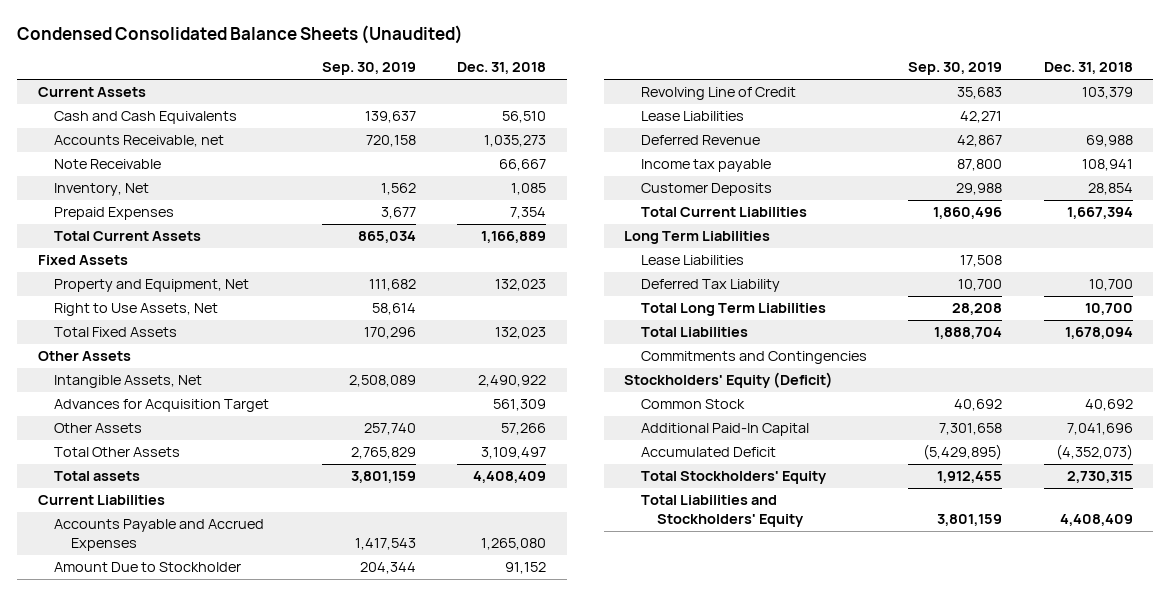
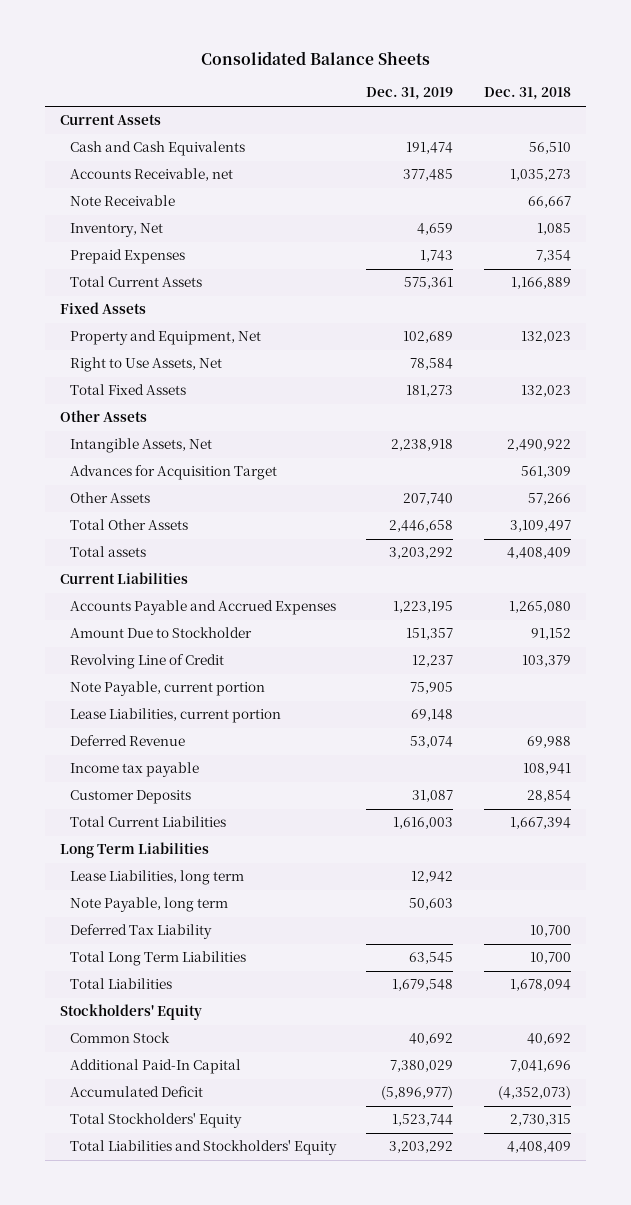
[17,25,464,45] Condensed Consolidated Balance Sheets (Unaudited) -> [200,51,430,66] Consolidated Balance Sheets
[321,62,416,76] Sep. 30, 2019 -> none
none -> [366,87,454,101] Dec. 31, 2019
none -> [69,681,265,697] Note Payable, current portion
[640,111,744,122] Lease Liabilities -> [69,708,281,724] Lease Liabilities, current portion
[640,255,744,266] Lease Liabilities -> [69,870,244,886] Lease Liabilities, long term
none -> [69,897,228,913] Note Payable, long term
[640,351,867,365] Commitments and Contingencies -> none
[624,372,834,389] Stockholders' Equity (Deficit) -> [60,1004,203,1021] Stockholders' Equity

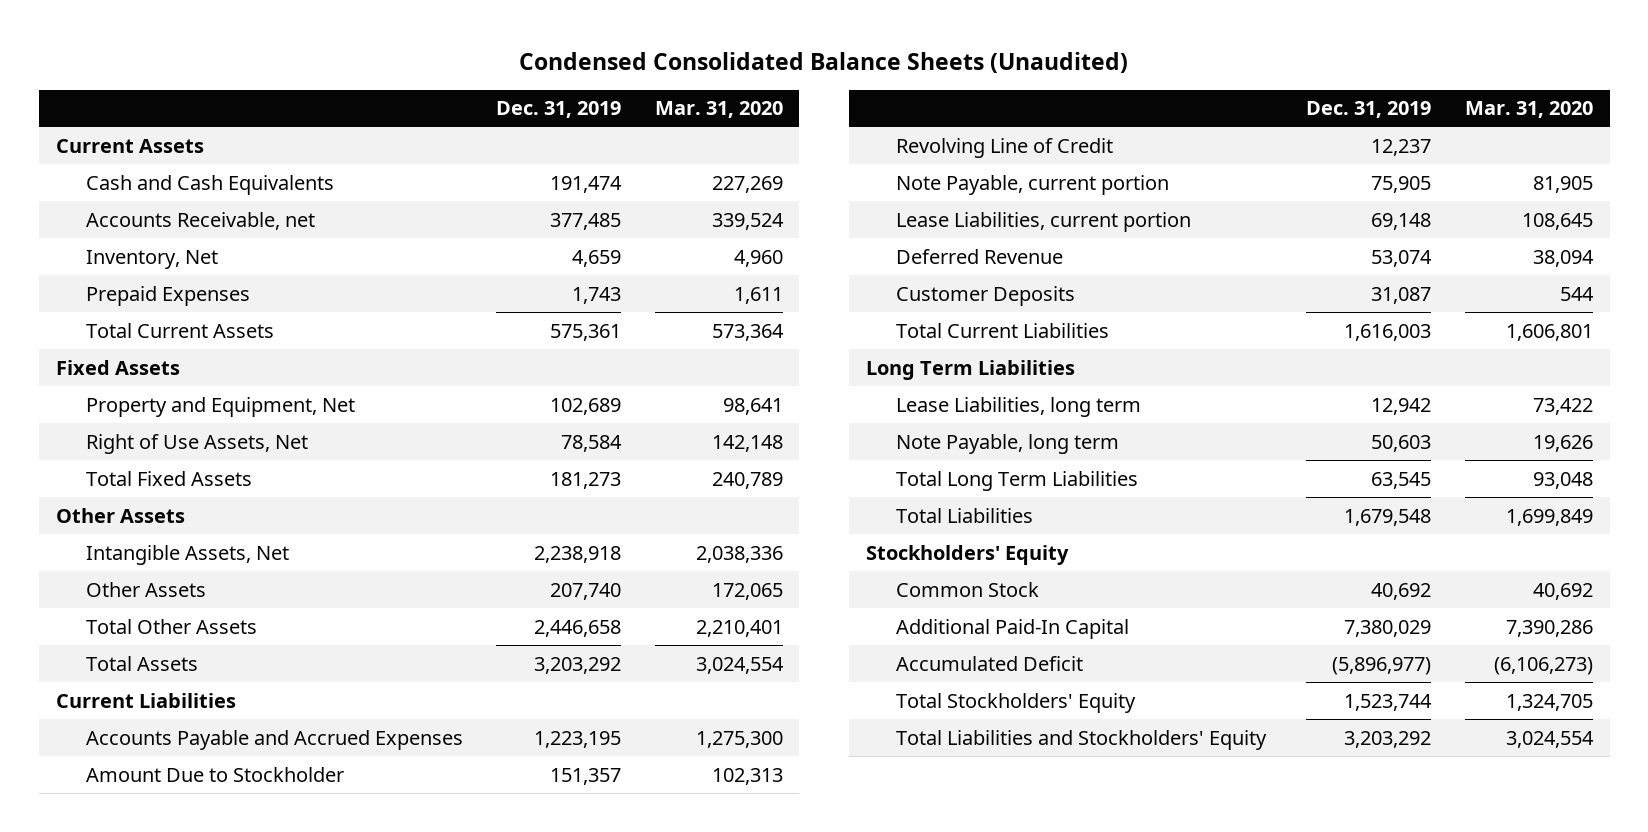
[200,51,430,66] Consolidated Balance Sheets -> [519,51,1129,73] Condensed Consolidated Balance Sheets (Unaudited)
[483,87,571,101] Dec. 31, 2018 -> none
none -> [654,101,783,119] Mar. 31, 2020
[69,195,175,207] Note Receivable -> none
[69,357,222,373] Right to Use Assets, Net -> [85,433,308,454] Right of Use Assets, Net
[69,465,277,481] Advances for Acquisition Target -> none
[69,546,146,558] Total assets -> [85,655,198,671] Total Assets
[69,762,199,778] Income tax payable -> none
[69,924,212,940] Deferred Tax Liability -> none

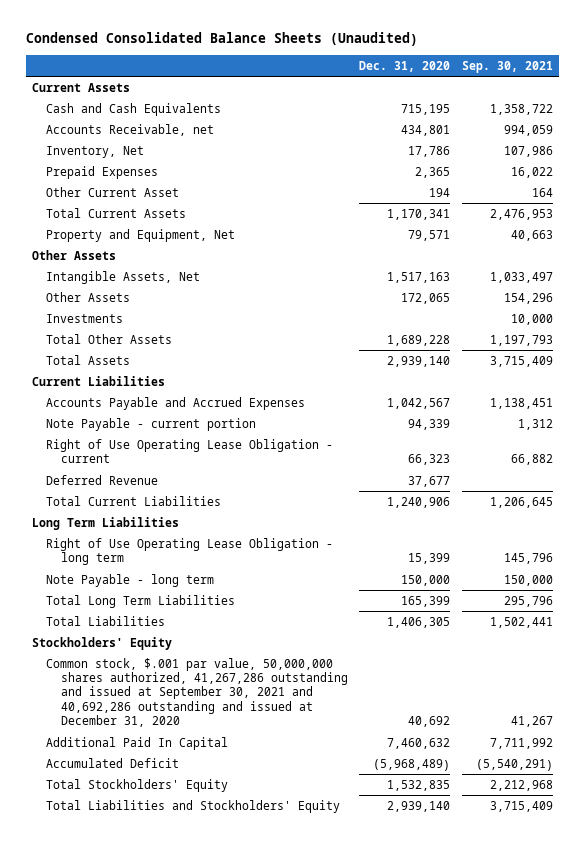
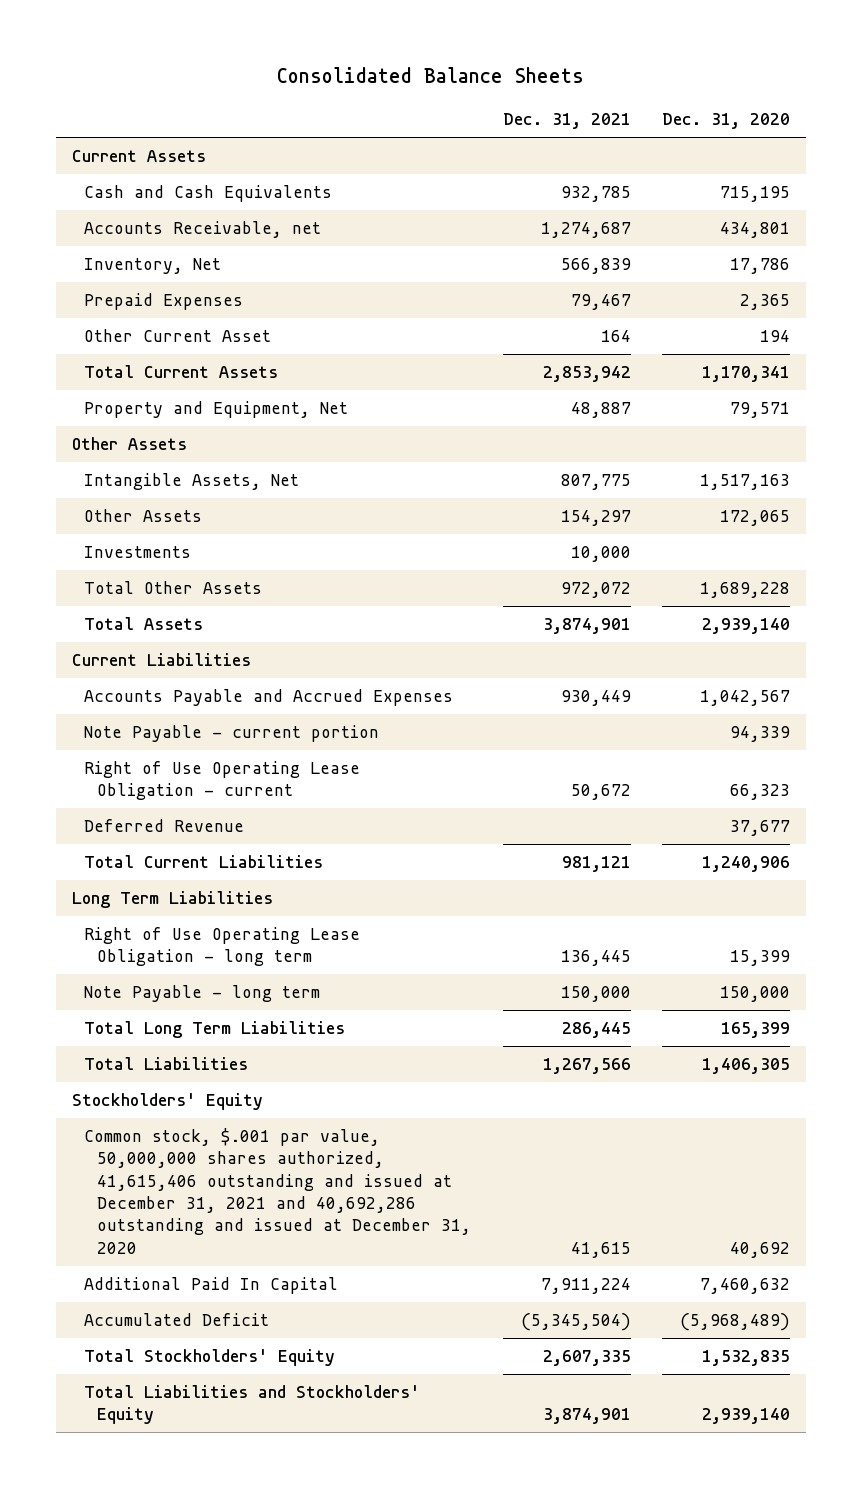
[25,32,418,47] Condensed Consolidated Balance Sheets (Unaudited) -> [276,67,584,84] Consolidated Balance Sheets
[461,60,553,73] Sep. 30, 2021 -> none
none -> [502,113,631,130] Dec. 31, 2021
[46,657,348,728] Common stock, $.001 par value, 50,000,000 shares authorized, 41,267,286 outstanding and issued at September 30, 2021 and 40,692,286 outstanding and issued at December 31, 2020 -> [84,1128,471,1254] Common stock, $.001 par value, 50,000,000 shares authorized, 41,615,406 outstanding and issued at December 31, 2021 and 40,692,286 outstanding and issued at December 31, 2020

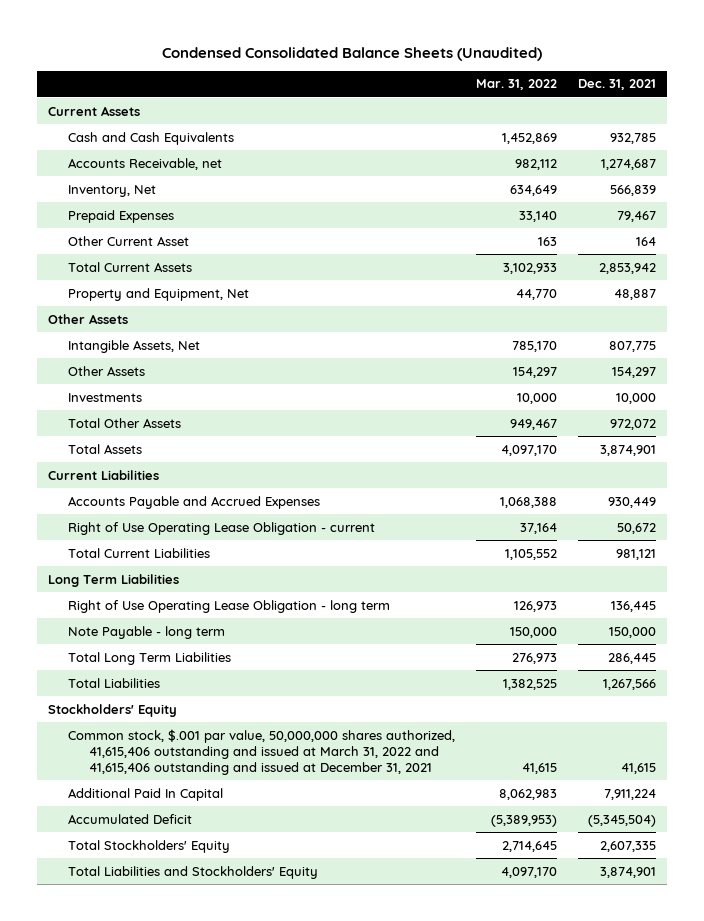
[276,67,584,84] Consolidated Balance Sheets -> [162,46,543,61] Condensed Consolidated Balance Sheets (Unaudited)
[662,113,791,130] Dec. 31, 2020 -> none
none -> [476,79,558,91] Mar. 31, 2022
[84,725,380,743] Note Payable - current portion -> none
[84,819,245,833] Deferred Revenue -> none
[84,1128,471,1254] Common stock, $.001 par value, 50,000,000 shares authorized, 41,615,406 outstanding and issued at December 31, 2021 and 40,692,286 outstanding and issued at December 31, 2020 -> [68,728,456,775] Common stock, $.001 par value, 50,000,000 shares authorized, 41,615,406 outstanding and issued at March 31, 2022 and 41,615,406 outstanding and issued at December 31, 2021

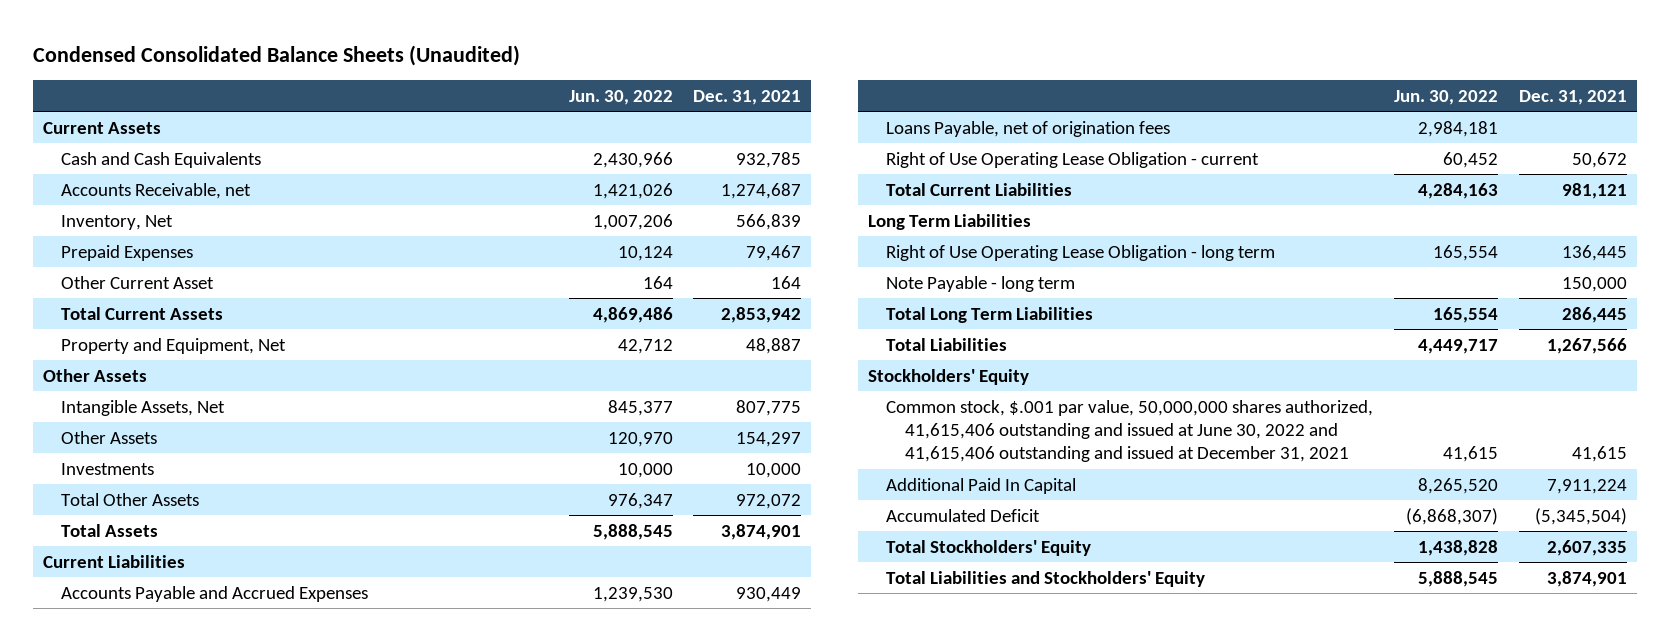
[476,79,558,91] Mar. 31, 2022 -> none
none -> [568,89,673,105] Jun. 30, 2022
none -> [886,120,1171,137] Loans Payable, net of origination fees
[68,728,456,775] Common stock, $.001 par value, 50,000,000 shares authorized, 41,615,406 outstanding and issued at March 31, 2022 and 41,615,406 outstanding and issued at December 31, 2021 -> [886,399,1374,463] Common stock, $.001 par value, 50,000,000 shares authorized, 41,615,406 outstanding and issued at June 30, 2022 and 41,615,406 outstanding and issued at December 31, 2021

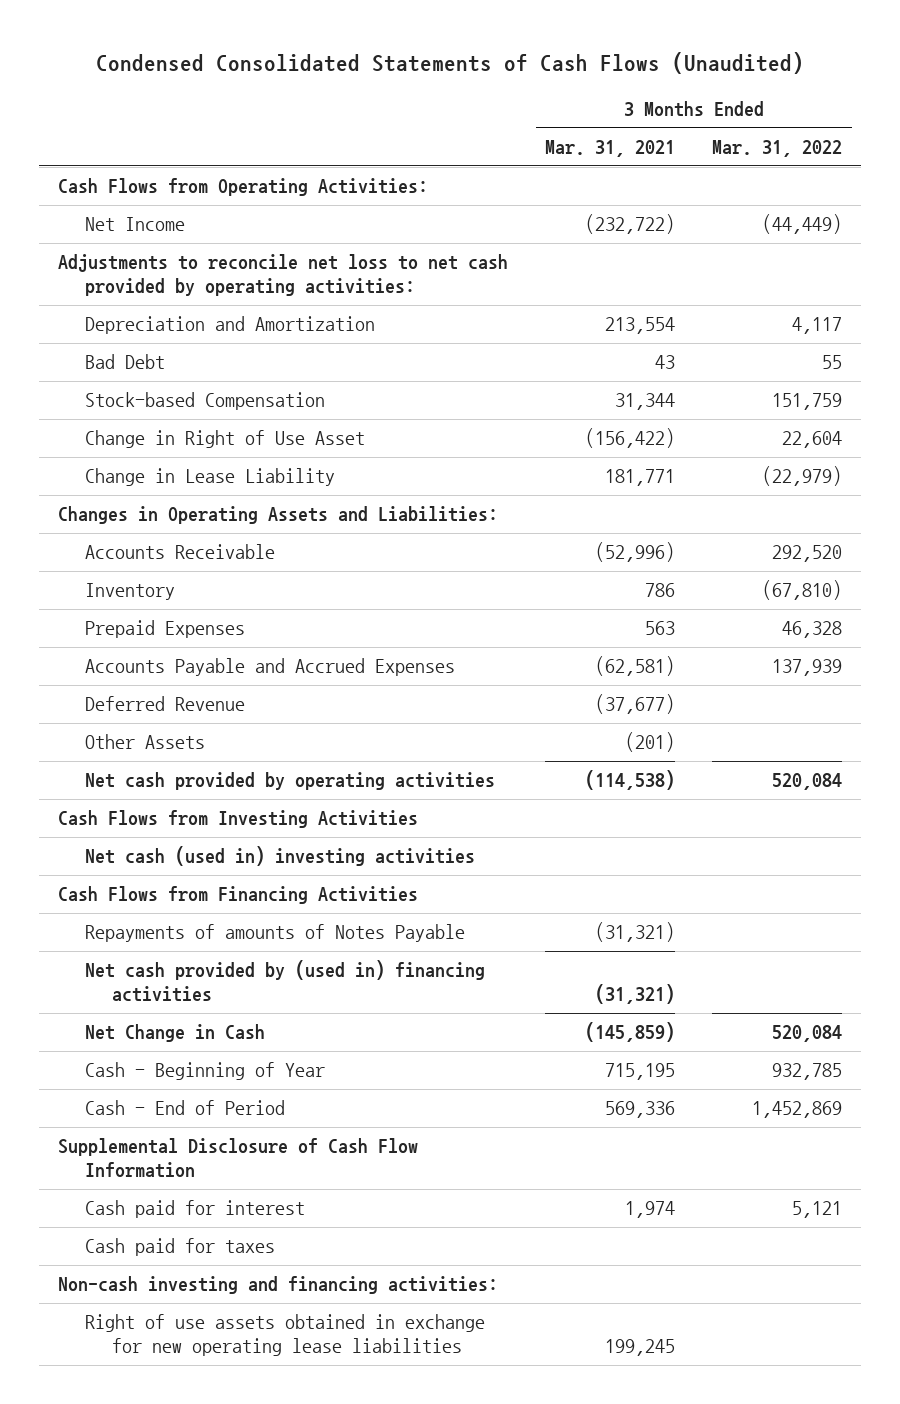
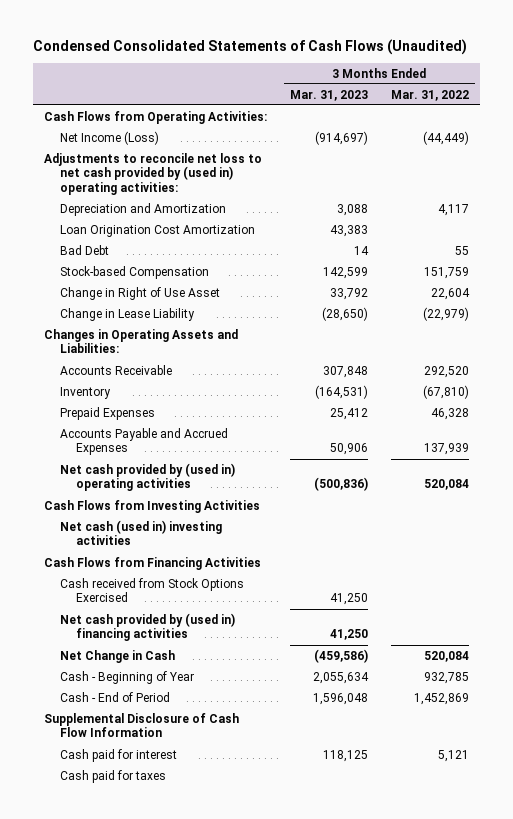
[545,139,676,157] Mar. 31, 2021 -> none
none -> [290,89,369,101] Mar. 31, 2023
[84,217,185,232] Net Income -> [60,130,160,145] Net Income (Loss)
[57,254,508,296] Adjustments to reconcile net loss to net cash provided by operating activities: -> [44,152,263,196] Adjustments to reconcile net loss to net cash provided by (used in) operating activities:
none -> [60,224,256,237] Loan Origination Cost Amortization
[84,696,245,712] Deferred Revenue -> none
[84,734,205,750] Other Assets -> none
[84,772,495,791] Net cash provided by operating activities -> [60,462,236,492] Net cash provided by (used in) operating activities
[84,924,465,943] Repayments of amounts of Notes Payable -> none
none -> [60,577,245,603] Cash received from Stock Options Exercised
[57,1276,498,1295] Non-cash investing and financing activities: -> none
[84,1314,485,1356] Right of use assets obtained in exchange for new operating lease liabilities -> none

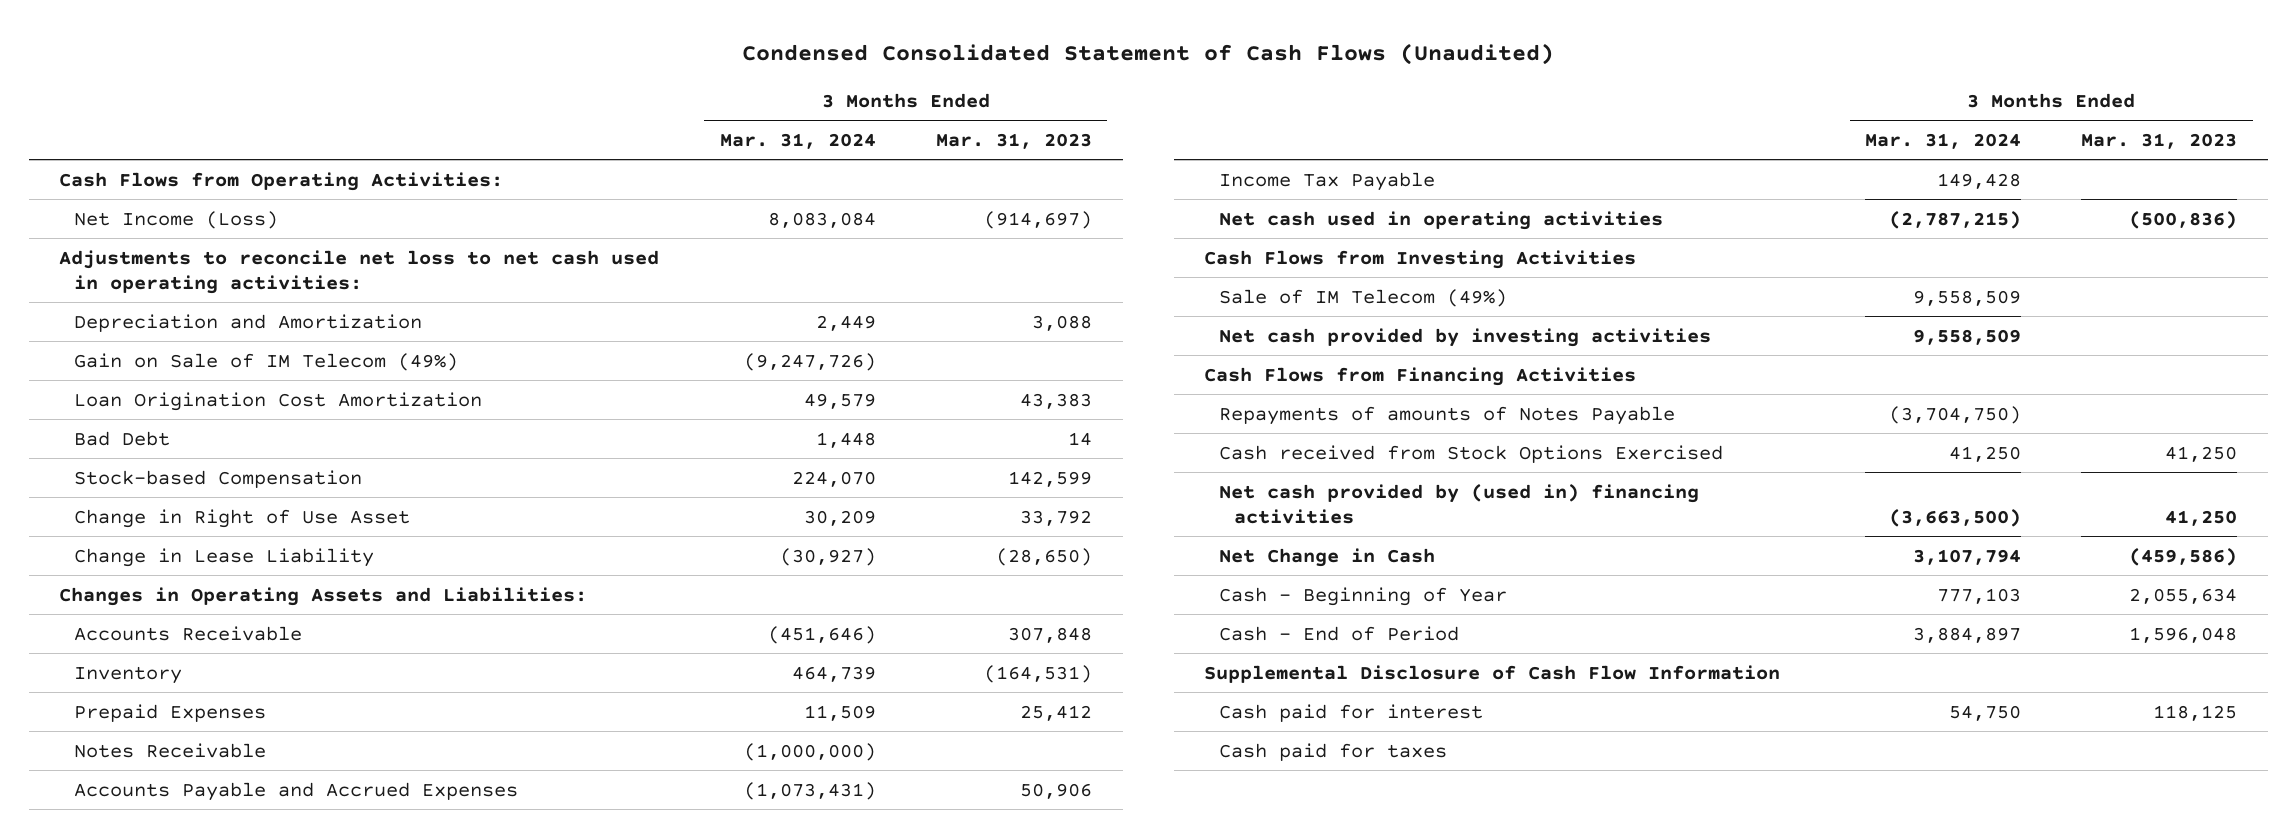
[32,39,467,56] Condensed Consolidated Statements of Cash Flows (Unaudited) -> [742,43,1555,66] Condensed Consolidated Statement of Cash Flows (Unaudited)
[390,89,469,101] Mar. 31, 2022 -> none
none -> [719,132,876,149] Mar. 31, 2024
[44,152,263,196] Adjustments to reconcile net loss to net cash provided by (used in) operating activities: -> [58,249,659,294] Adjustments to reconcile net loss to net cash used in operating activities:
none -> [73,352,458,371] Gain on Sale of IM Telecom (49%)
none -> [73,742,266,758] Notes Receivable
none -> [1218,171,1435,191] Income Tax Payable
[60,462,236,492] Net cash provided by (used in) operating activities -> [1218,210,1663,230] Net cash used in operating activities
none -> [1218,288,1507,307] Sale of IM Telecom (49%)
[60,519,223,546] Net cash (used in) investing activities -> [1218,327,1711,347] Net cash provided by investing activities
none -> [1218,405,1675,425] Repayments of amounts of Notes Payable

